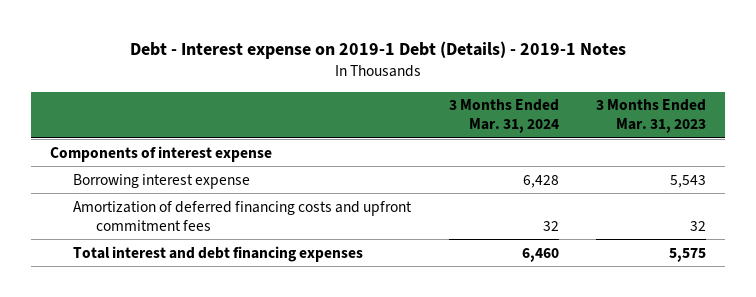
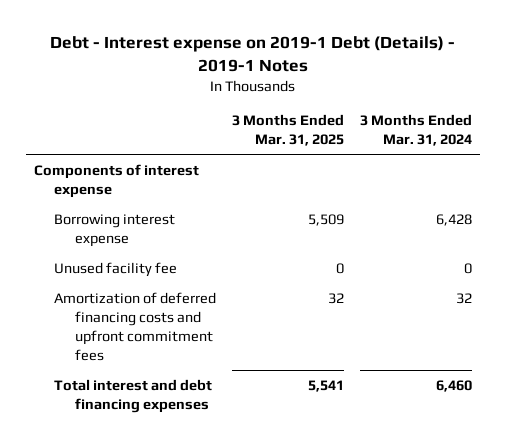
[596,99,707,134] 3 Months Ended Mar. 31, 2023 -> none
none -> [232,113,345,147] 3 Months Ended Mar. 31, 2025
none -> [54,261,178,277] Unused facility fee

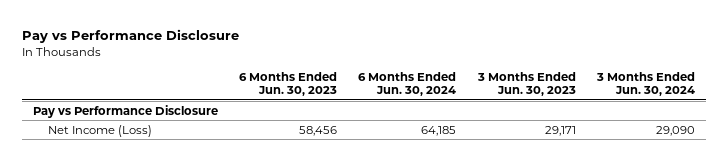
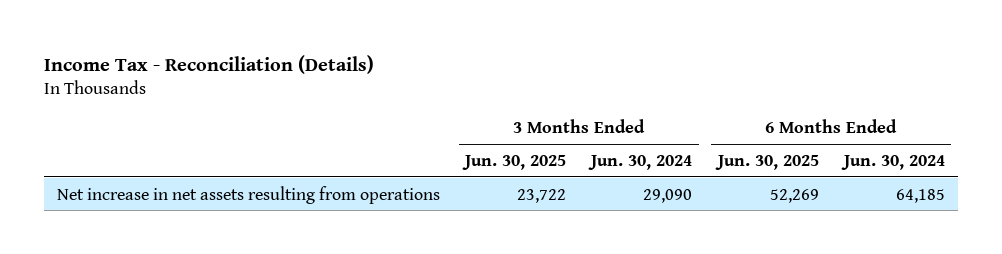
[22,29,240,44] Pay vs Performance Disclosure -> [44,55,375,75] Income Tax - Reconciliation (Details)
[239,71,338,97] 6 Months Ended Jun. 30, 2023 -> none
[476,71,576,97] 3 Months Ended Jun. 30, 2023 -> none
none -> [462,154,567,170] Jun. 30, 2025
none -> [714,154,819,170] Jun. 30, 2025
[32,104,218,118] Pay vs Performance Disclosure -> none
[48,124,153,137] Net Income (Loss) -> [56,185,440,204] Net increase in net assets resulting from operations

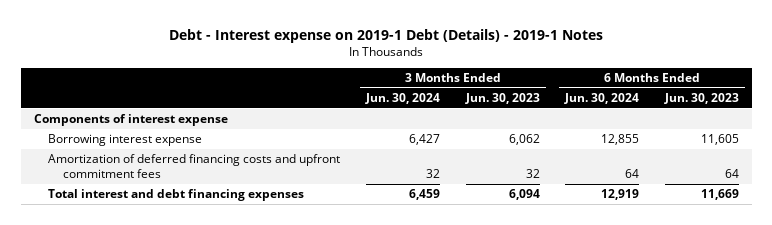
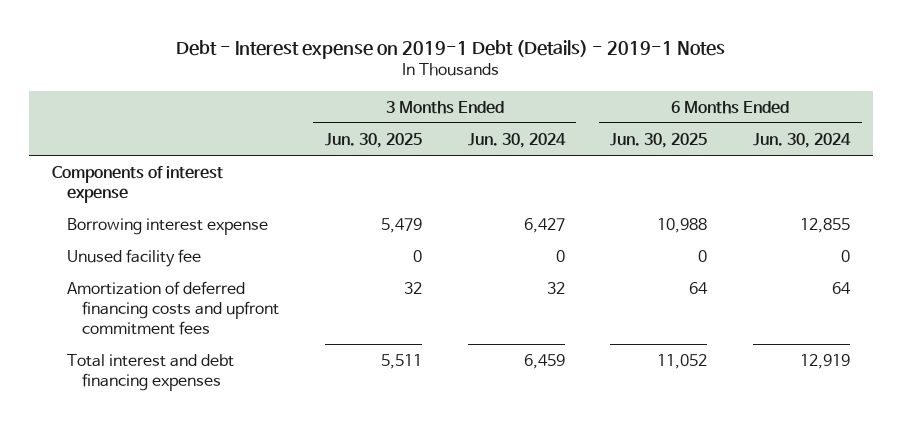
[464,93,540,105] Jun. 30, 2023 -> none
[663,93,739,105] Jun. 30, 2023 -> none
none -> [324,132,422,148] Jun. 30, 2025
none -> [610,132,708,148] Jun. 30, 2025
none -> [67,248,202,267] Unused facility fee

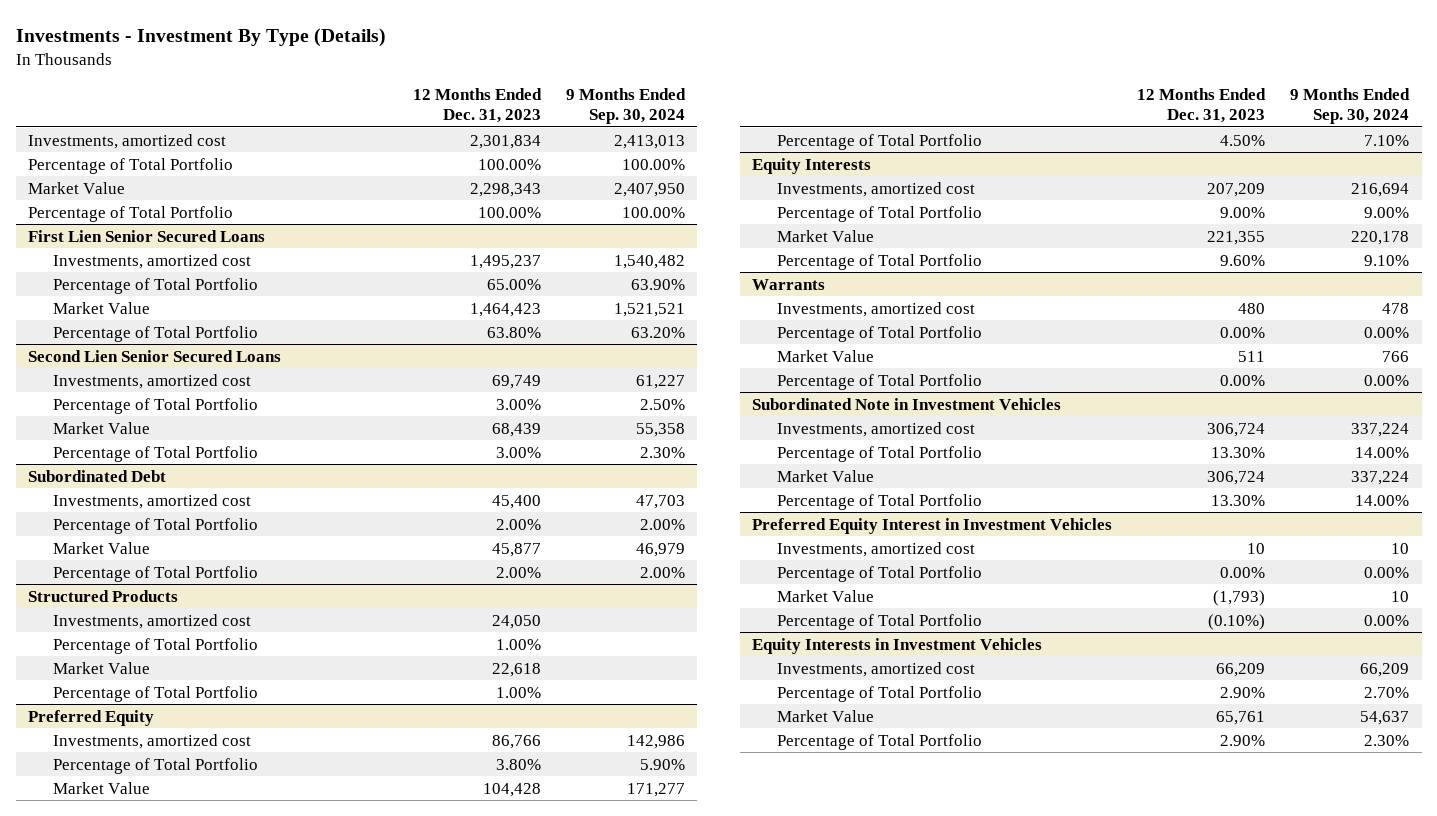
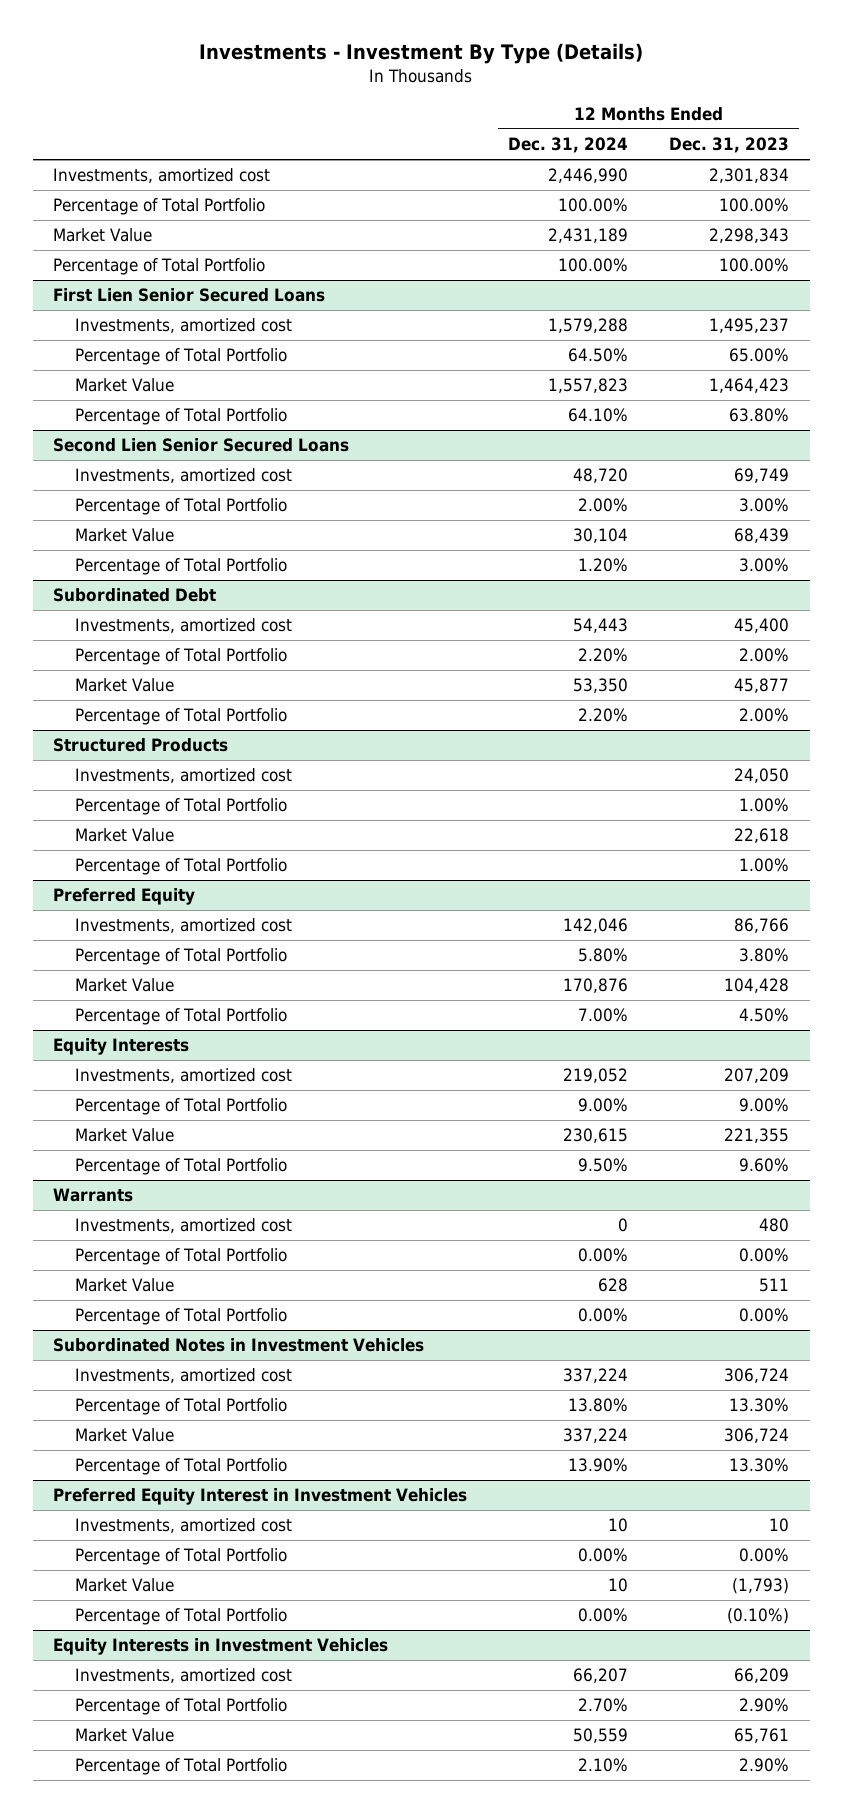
[565,88,686,125] 9 Months Ended Sep. 30, 2024 -> none
none -> [508,137,629,154] Dec. 31, 2024
[752,397,1062,410] Subordinated Note in Investment Vehicles -> [53,1338,425,1353] Subordinated Notes in Investment Vehicles

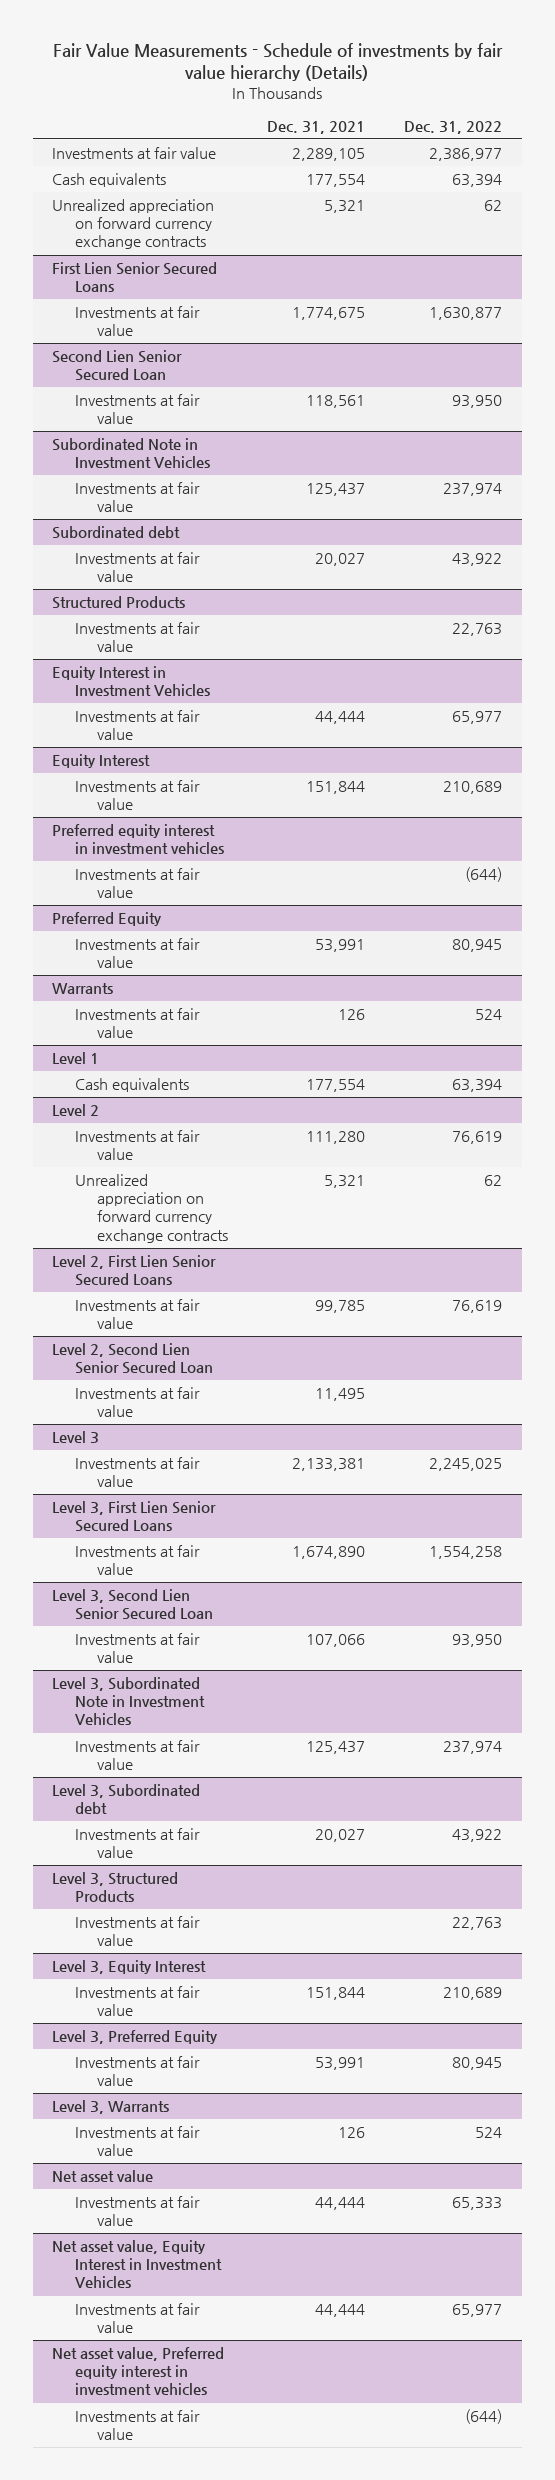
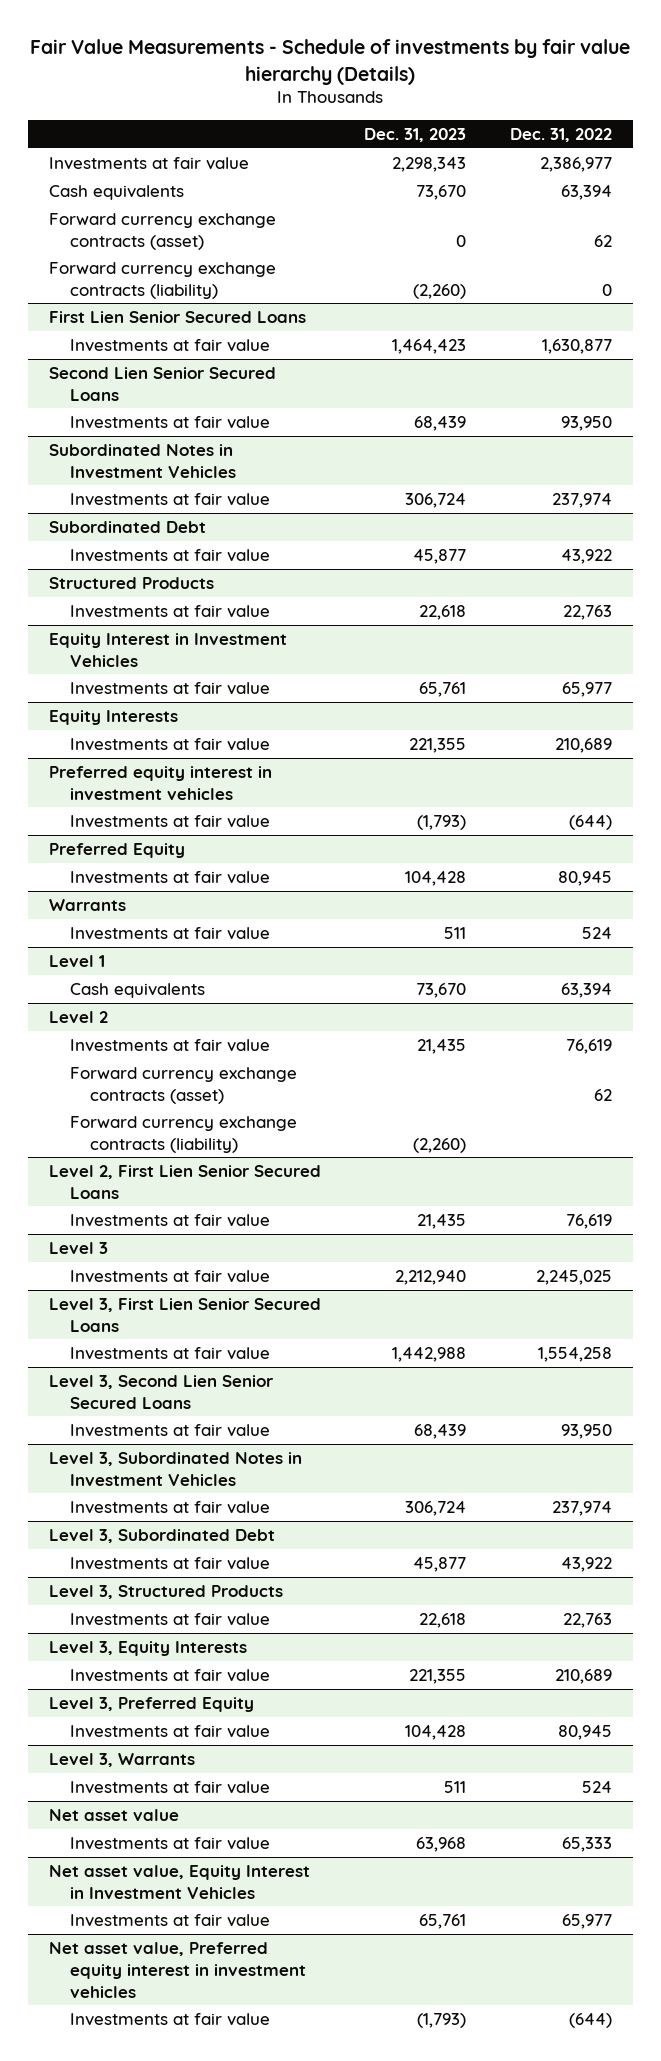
[267,120,366,134] Dec. 31, 2021 -> none
none -> [364,128,467,143] Dec. 31, 2023
[52,199,215,250] Unrealized appreciation on forward currency exchange contracts -> [49,212,277,250] Forward currency exchange contracts (asset)
none -> [49,261,277,299] Forward currency exchange contracts (liability)
[52,350,183,382] Second Lien Senior Secured Loan -> [49,366,277,401] Second Lien Senior Secured Loans
[52,438,210,469] Subordinated Note in Investment Vehicles -> [49,443,236,478] Subordinated Notes in Investment Vehicles
[52,526,181,540] Subordinated debt -> [49,520,207,533] Subordinated Debt
[52,754,151,769] Equity Interest -> [49,709,179,725] Equity Interests
[74,1174,229,1243] Unrealized appreciation on forward currency exchange contracts -> [69,1066,297,1104] Forward currency exchange contracts (asset)
none -> [69,1115,297,1153] Forward currency exchange contracts (liability)
[52,1343,213,1375] Level 2, Second Lien Senior Secured Loan -> none
[74,1387,200,1418] Investments at fair value -> none
[52,1589,213,1621] Level 3, Second Lien Senior Secured Loan -> [49,1374,275,1409] Level 3, Second Lien Senior Secured Loans
[52,1677,205,1726] Level 3, Subordinated Note in Investment Vehicles -> [49,1451,303,1486] Level 3, Subordinated Notes in Investment Vehicles
[52,1784,201,1815] Level 3, Subordinated debt -> [49,1528,276,1543] Level 3, Subordinated Debt
[52,1960,207,1975] Level 3, Equity Interest -> [49,1640,248,1656] Level 3, Equity Interests

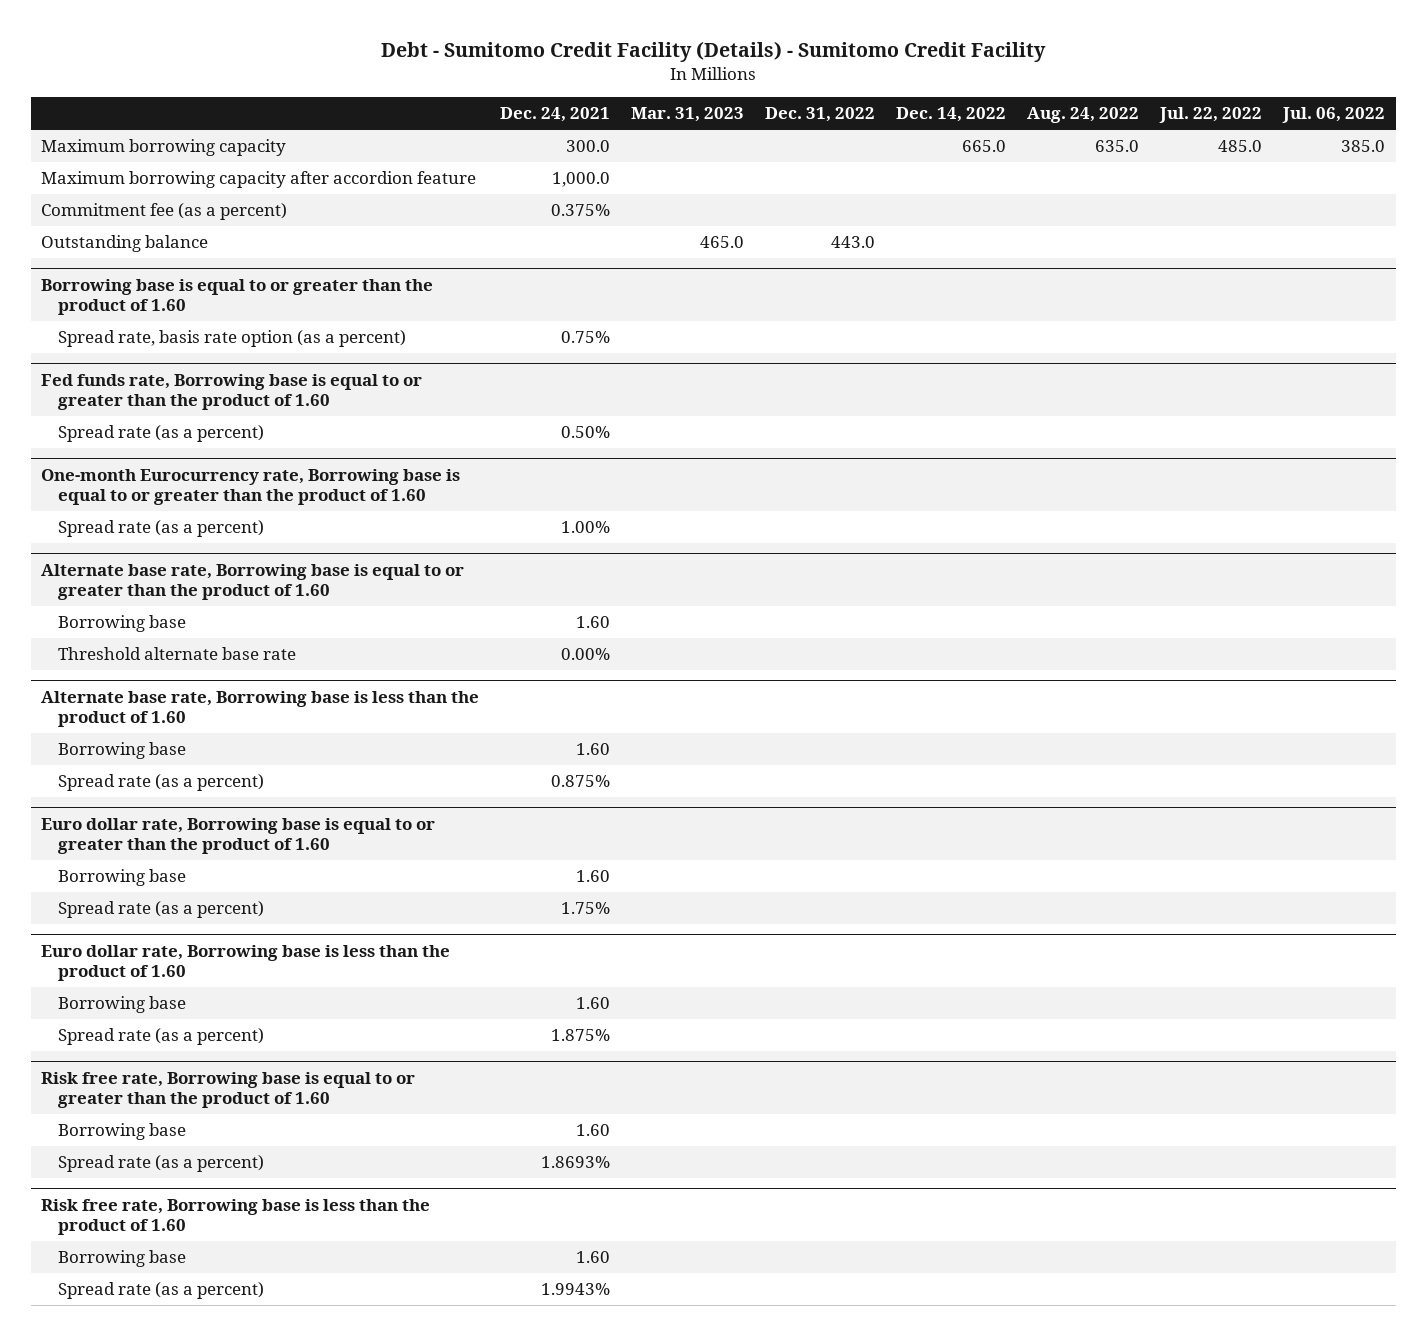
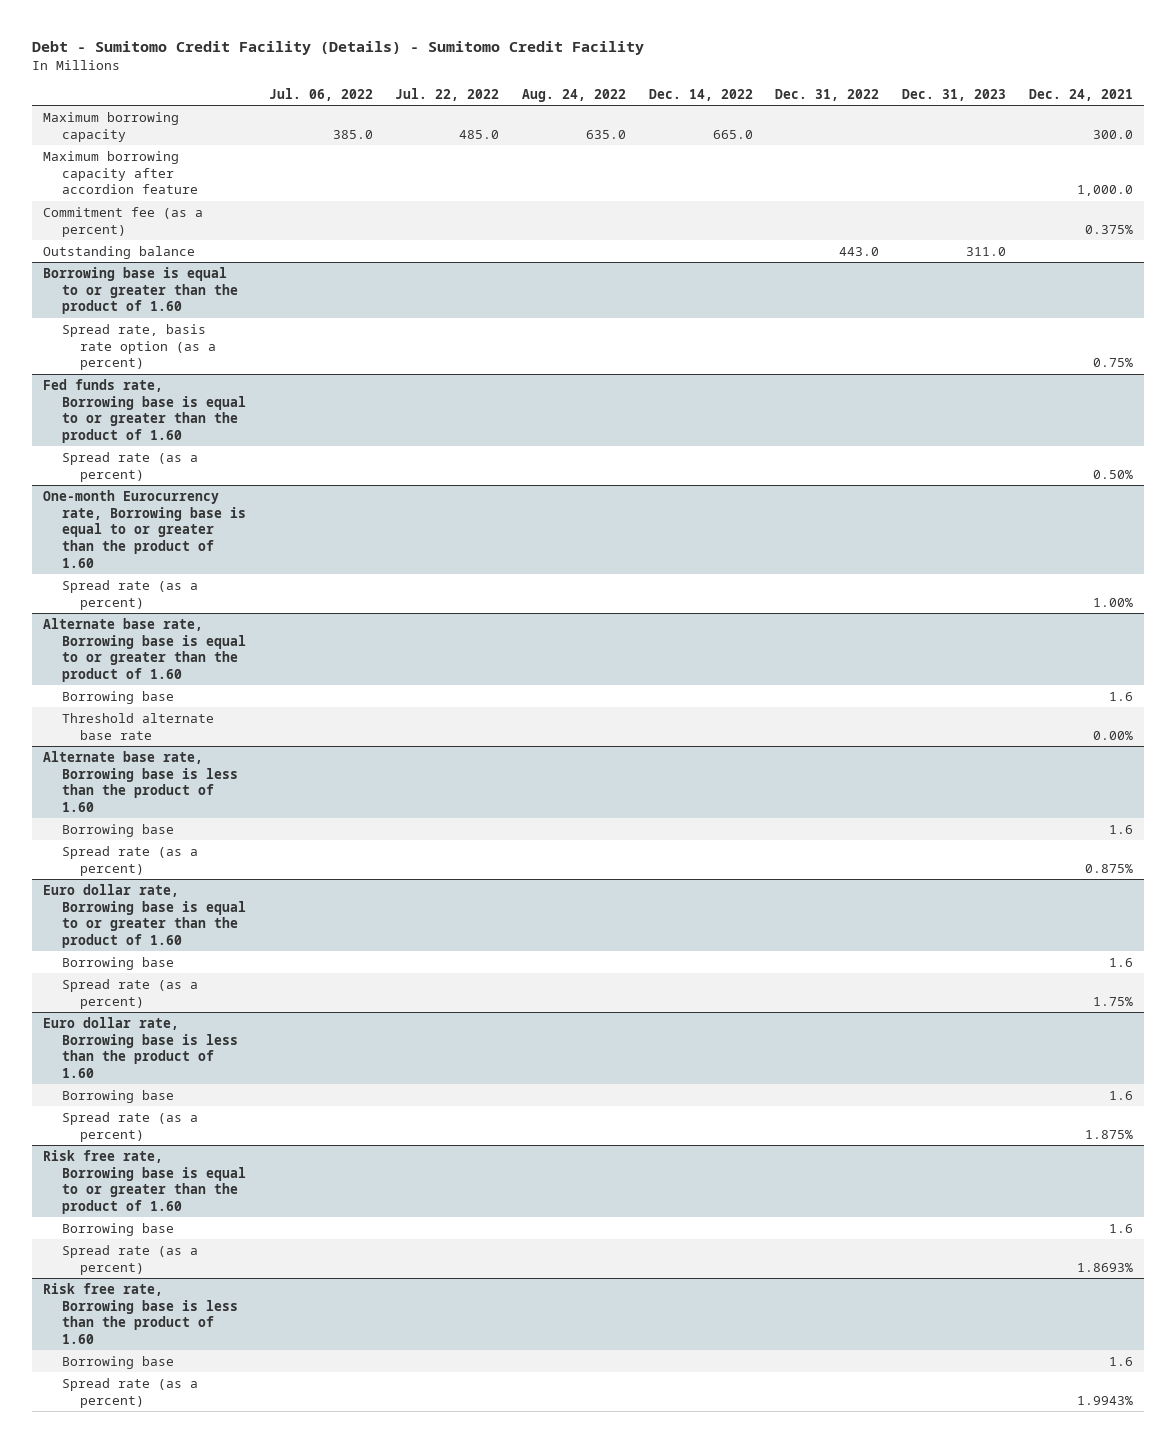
[631,107,745,123] Mar. 31, 2023 -> none
none -> [902,88,1007,101] Dec. 31, 2023
[576,616,611,629] 1.60 -> [1108,691,1133,701] 1.6
[576,743,611,756] 1.60 -> [1108,824,1133,834] 1.6
[576,870,611,883] 1.60 -> [1108,957,1133,967] 1.6
[576,997,611,1010] 1.60 -> [1108,1090,1133,1100] 1.6
[576,1124,611,1137] 1.60 -> [1108,1223,1133,1233] 1.6
[576,1251,611,1264] 1.60 -> [1108,1356,1133,1366] 1.6

